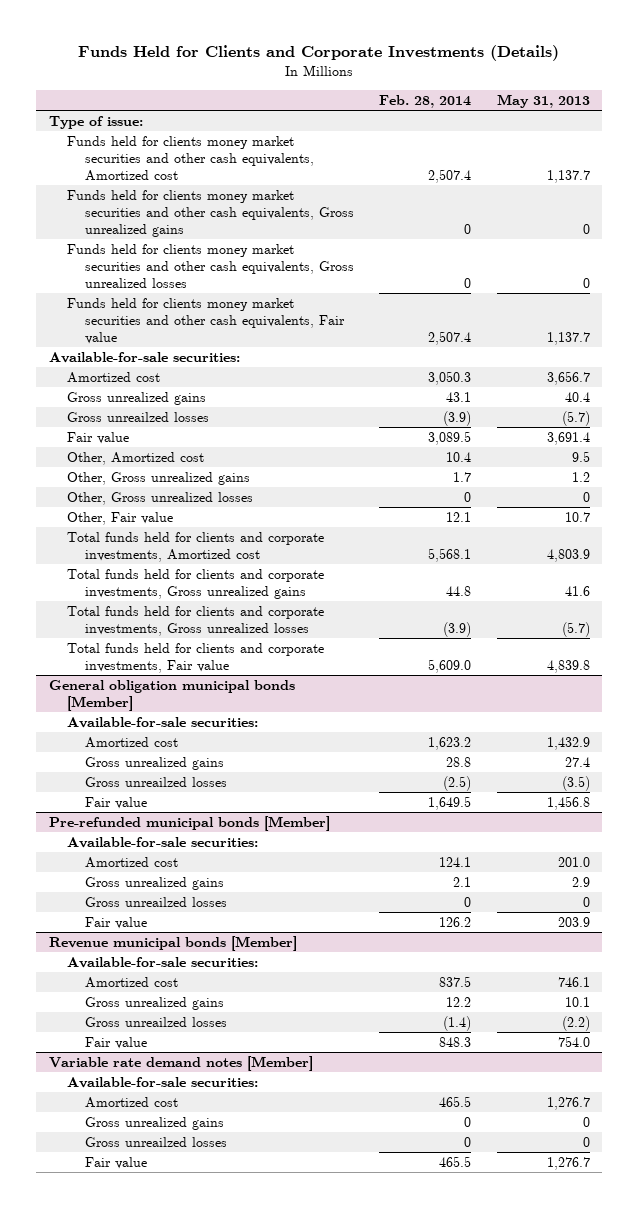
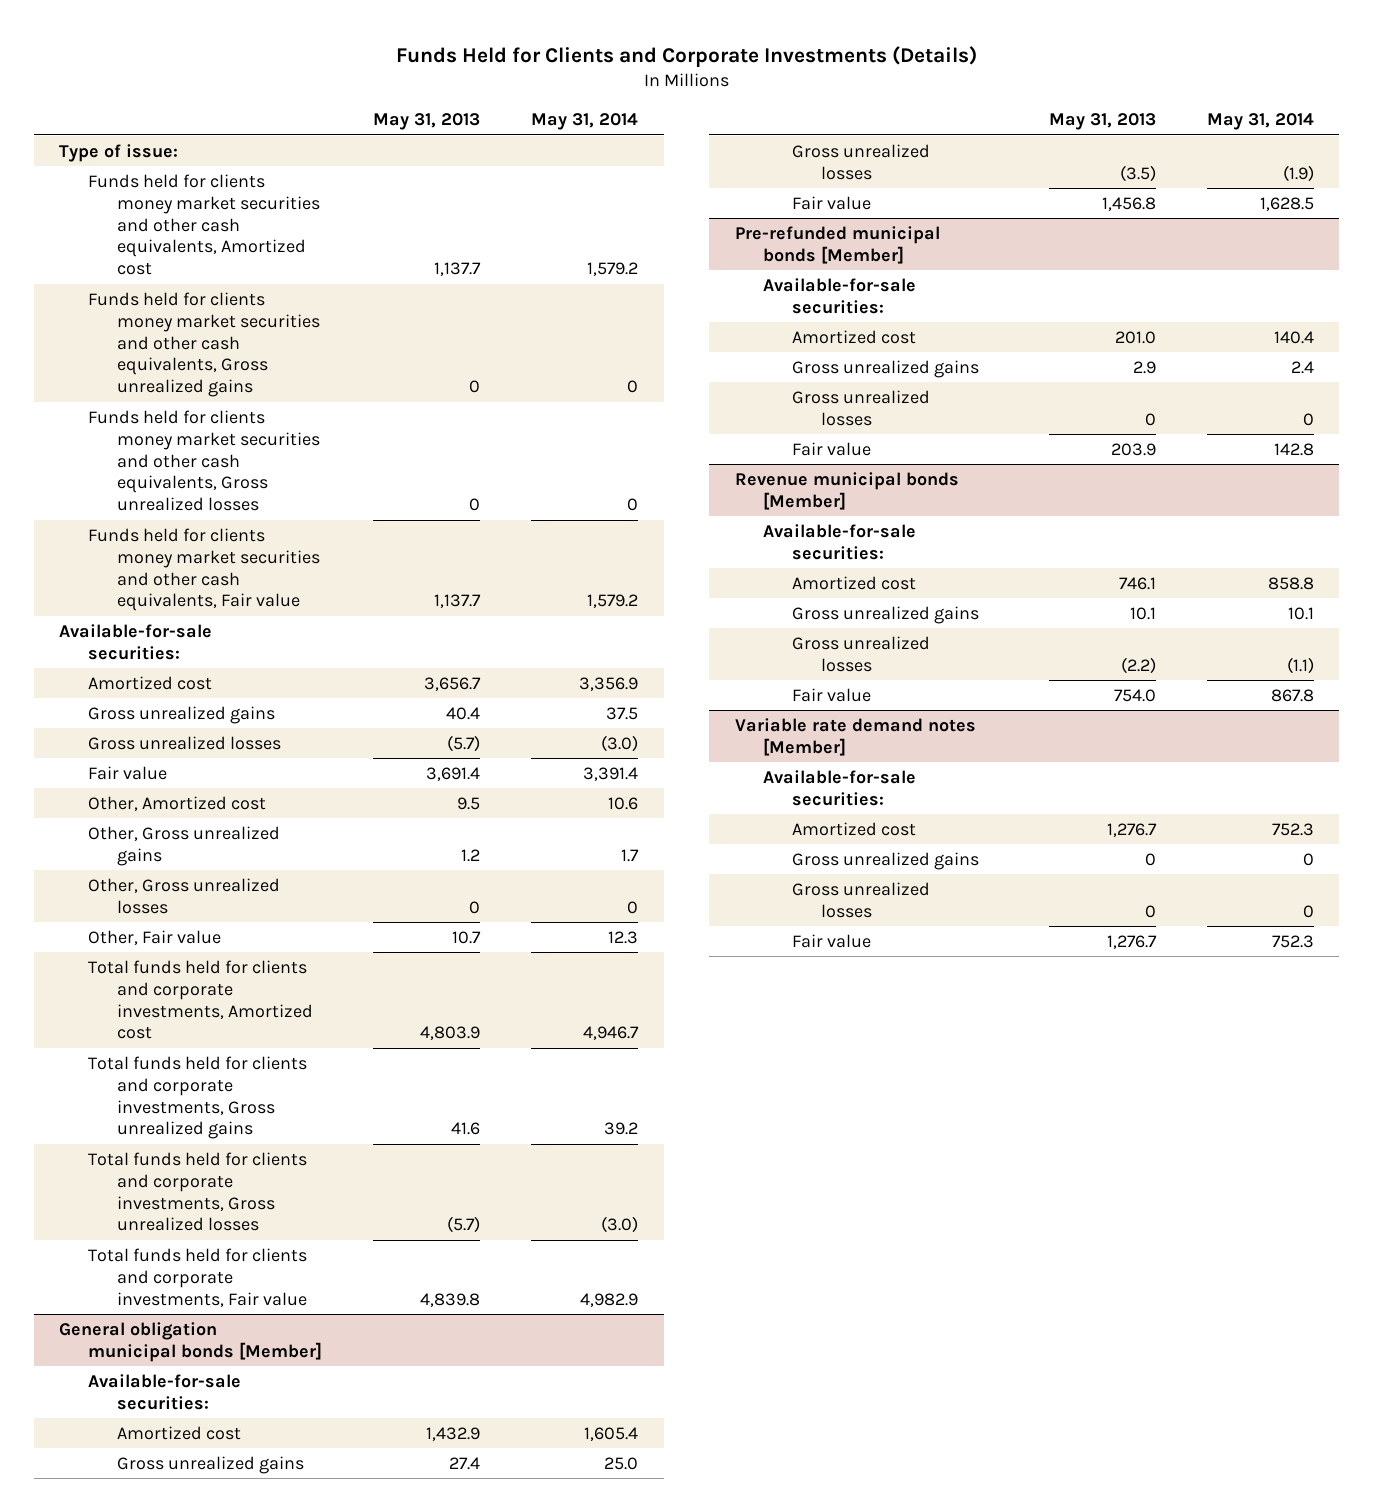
[379,94,472,108] Feb. 28, 2014 -> none
none -> [531,113,639,131] May 31, 2014
[66,411,209,422] Gross unreailzed losses -> [87,735,281,750] Gross unrealized losses
[84,776,227,787] Gross unreailzed losses -> [792,143,931,180] Gross unrealized losses
[84,896,227,907] Gross unreailzed losses -> [792,389,931,426] Gross unrealized losses
[84,1016,227,1027] Gross unreailzed losses -> [792,635,931,672] Gross unrealized losses
[84,1136,227,1147] Gross unreailzed losses -> [792,881,931,918] Gross unrealized losses

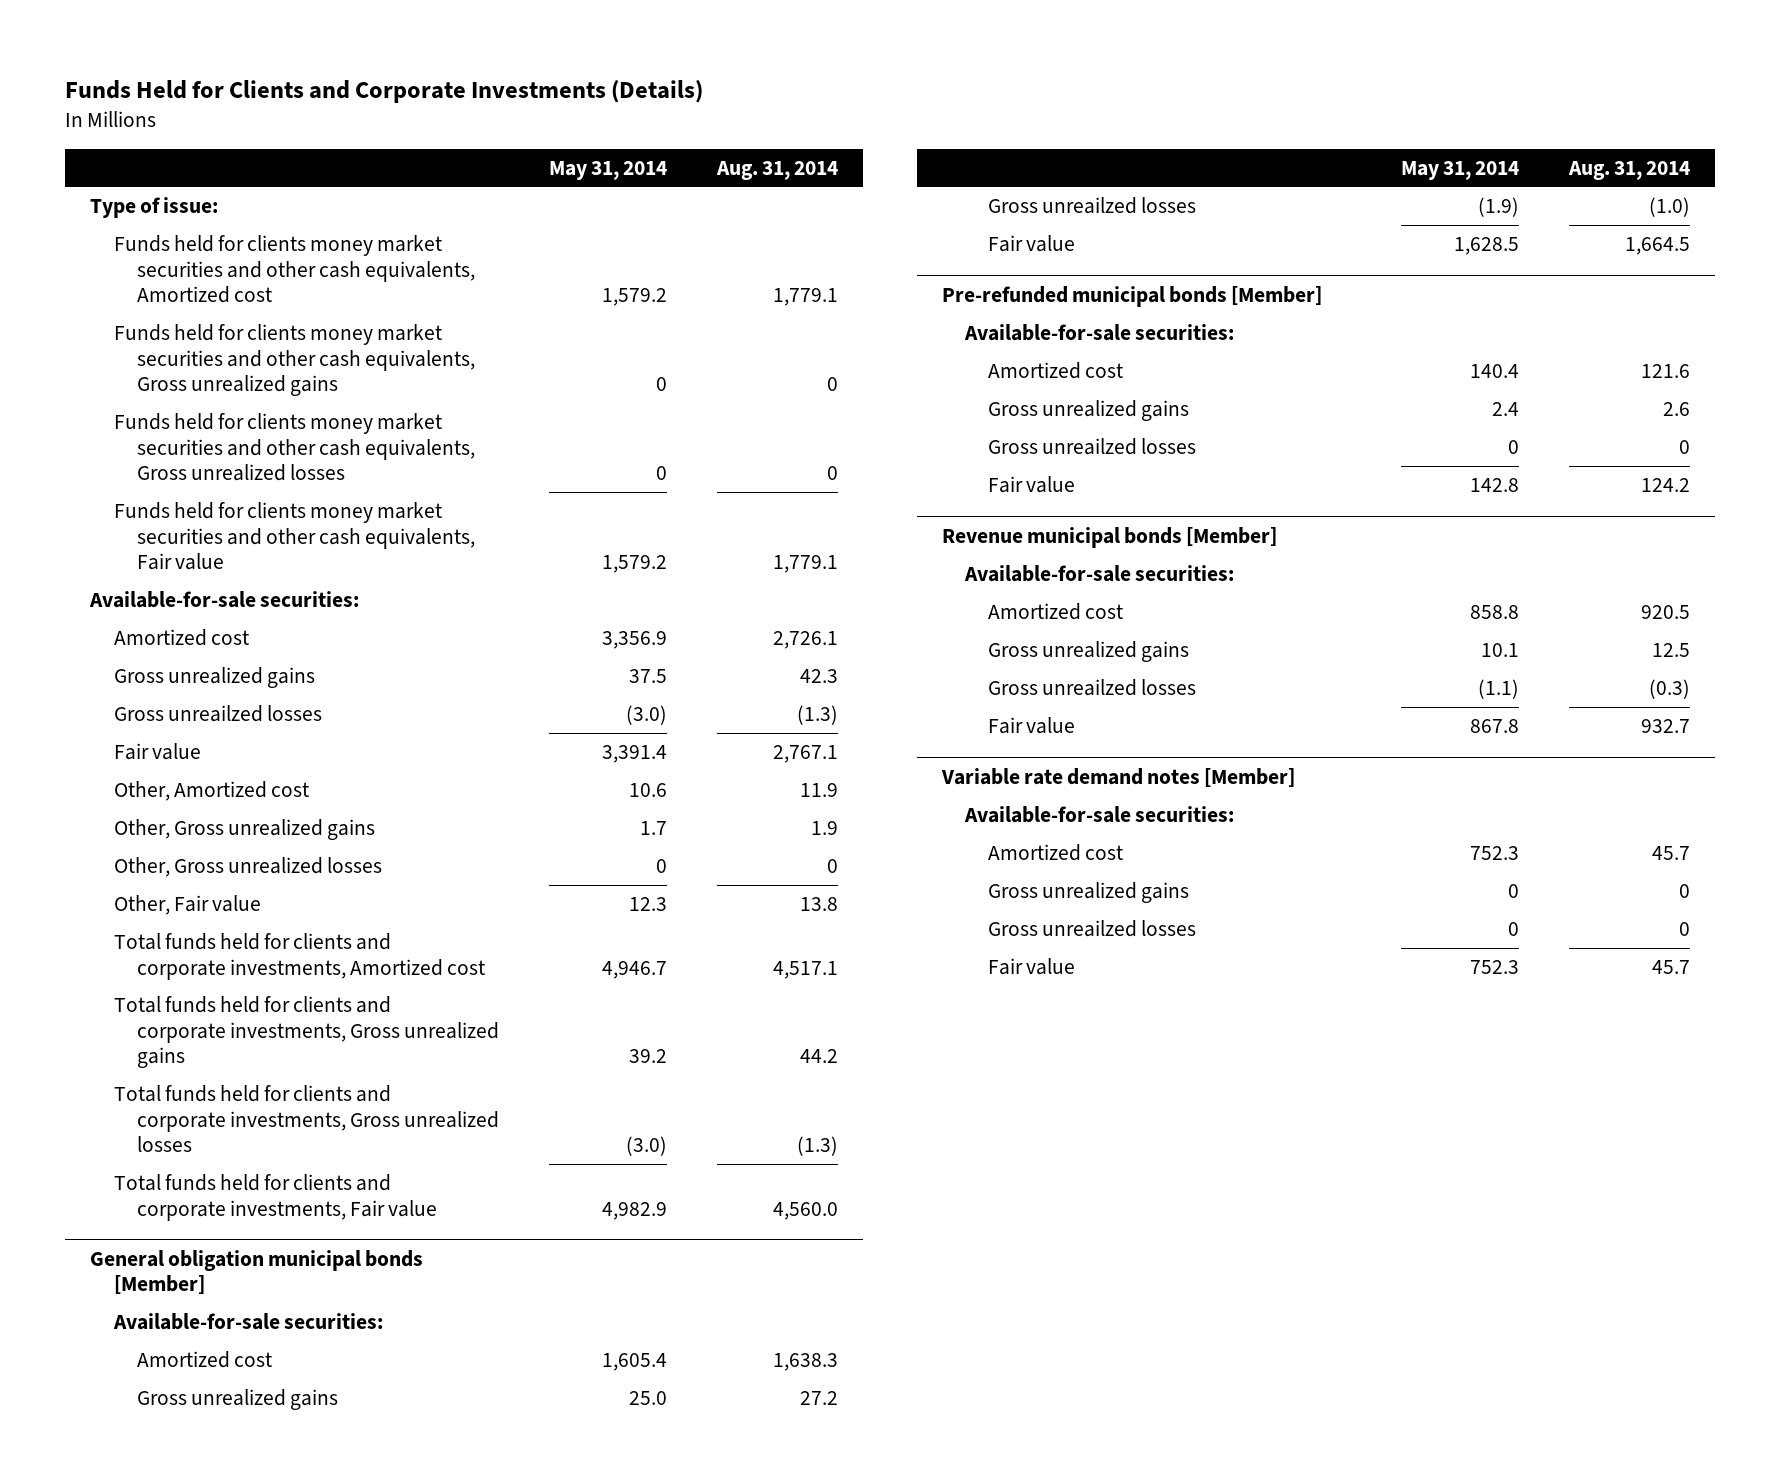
[373,113,481,131] May 31, 2013 -> none
none -> [716,160,839,180] Aug. 31, 2014
[87,735,281,750] Gross unrealized losses -> [113,704,322,722] Gross unreailzed losses
[792,143,931,180] Gross unrealized losses -> [988,196,1197,214] Gross unreailzed losses
[792,389,931,426] Gross unrealized losses -> [988,437,1197,455] Gross unreailzed losses
[792,635,931,672] Gross unrealized losses -> [988,678,1197,696] Gross unreailzed losses
[792,881,931,918] Gross unrealized losses -> [988,919,1197,937] Gross unreailzed losses

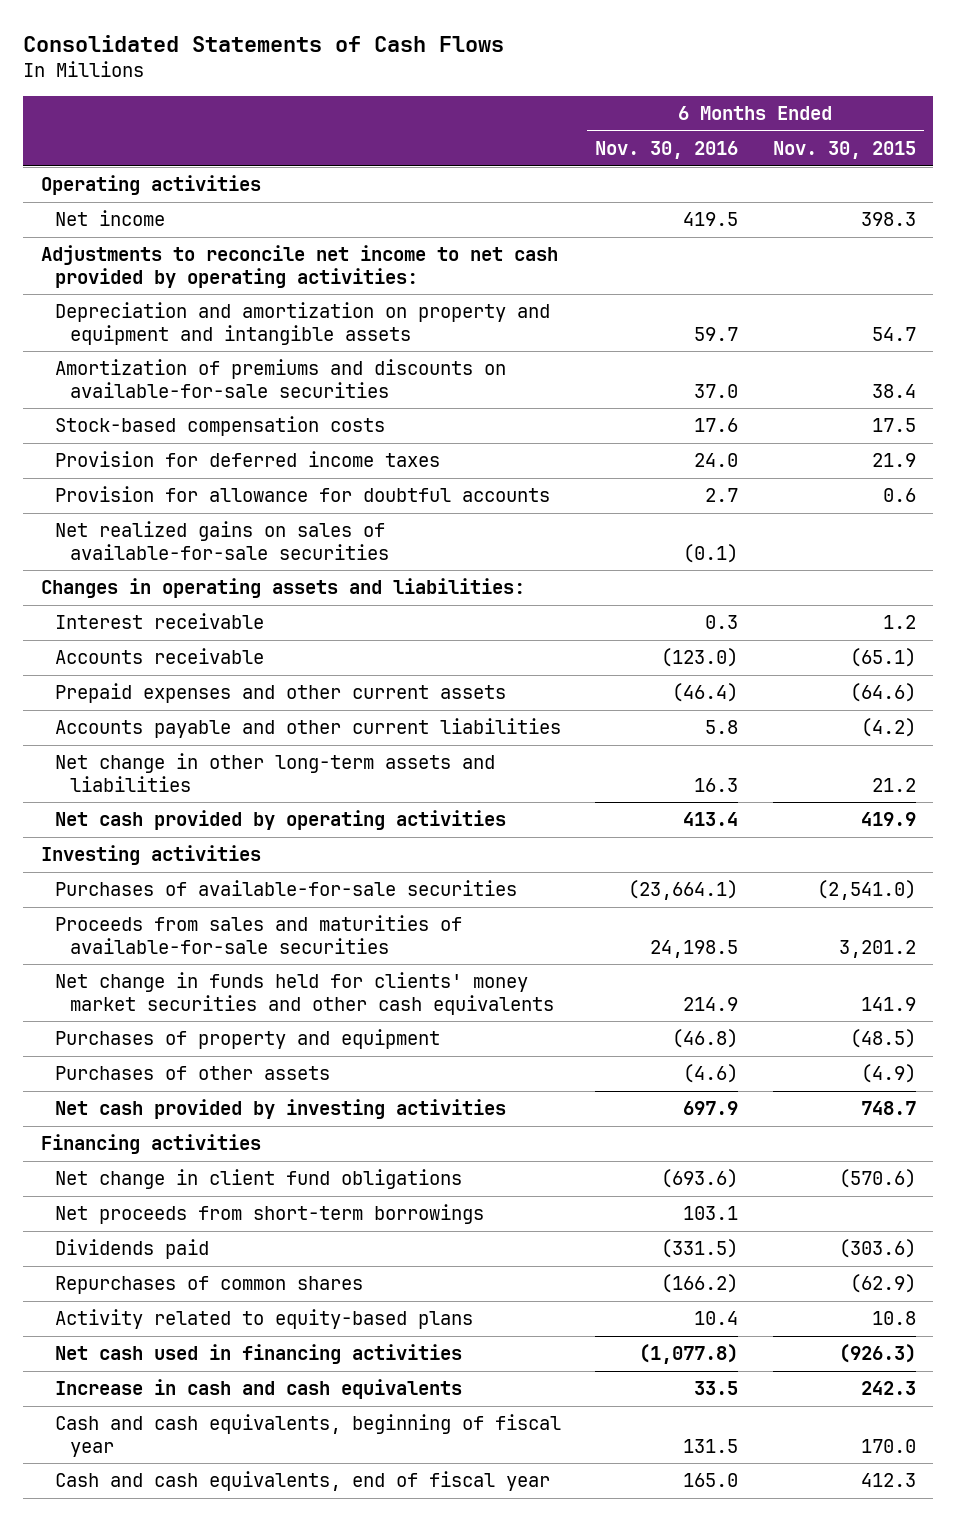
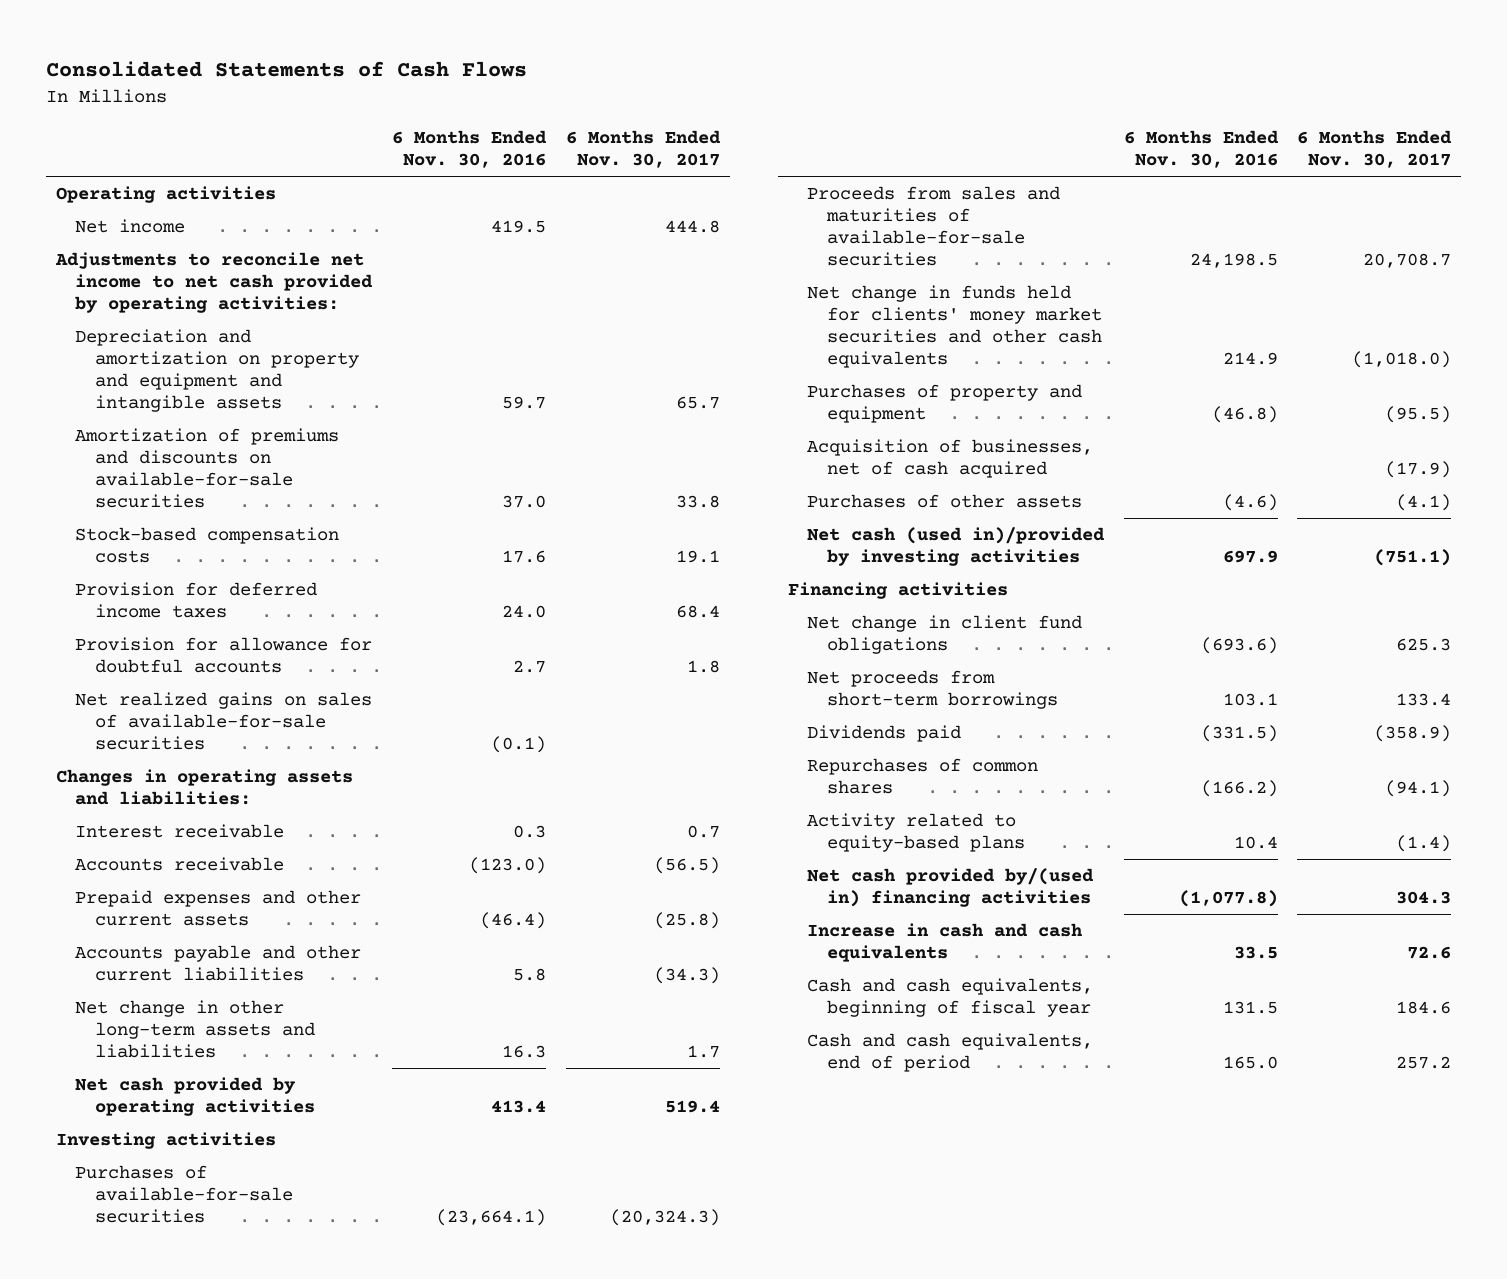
[772,140,916,159] Nov. 30, 2015 -> none
none -> [565,130,721,169] 6 Months Ended Nov. 30, 2017
none -> [807,439,1094,479] Acquisition of businesses, net of cash acquired
[55,1099,507,1120] Net cash provided by investing activities -> [807,527,1106,567] Net cash (used in)/provided by investing activities
[55,1344,463,1365] Net cash used in financing activities -> [807,868,1095,908] Net cash provided by/(used in) financing activities
[55,1471,551,1492] Cash and cash equivalents, end of fiscal year -> [807,1033,1094,1073] Cash and cash equivalents, end of period

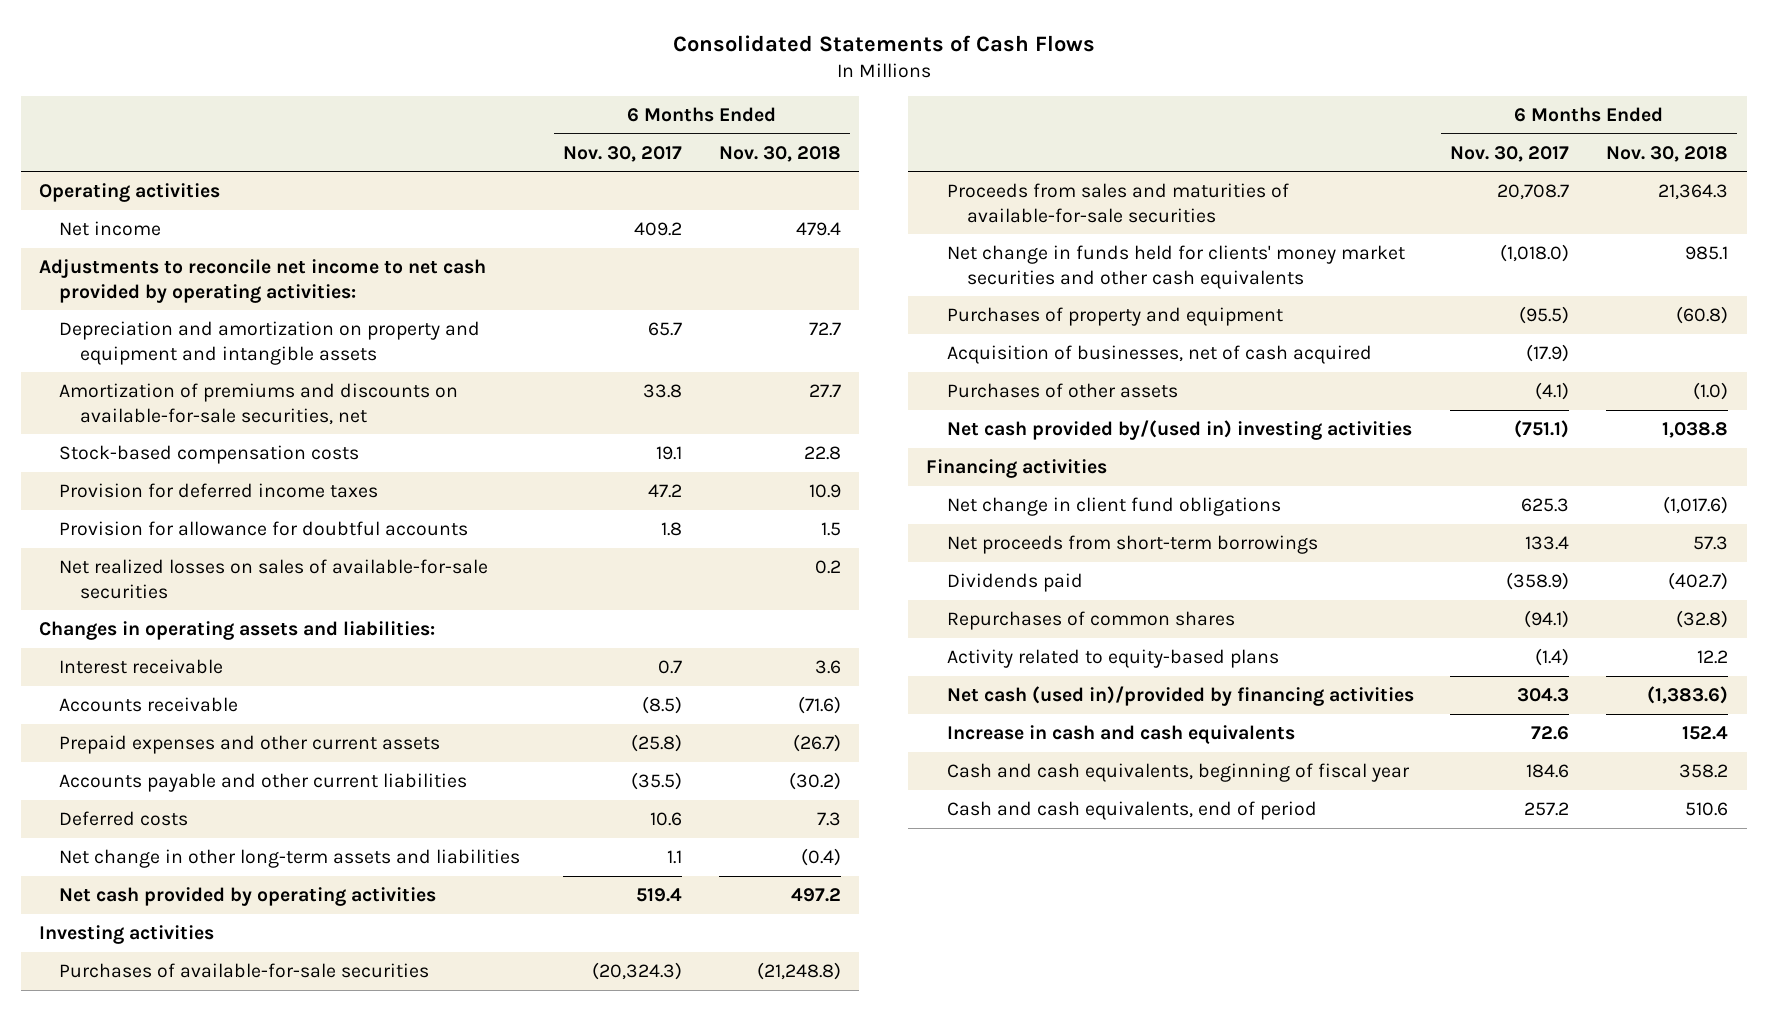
[392,130,548,169] 6 Months Ended Nov. 30, 2016 -> none
none -> [719,145,842,162] Nov. 30, 2018
[664,220,720,234] 444.8 -> [634,221,683,236] 409.2
[75,428,340,509] Amortization of premiums and discounts on available-for-sale securities -> [59,382,459,425] Amortization of premiums and discounts on available-for-sale securities, net
[675,605,720,619] 68.4 -> [648,483,683,498] 47.2
[75,692,373,751] Net realized gains on sales of available-for-sale securities -> [59,558,489,599] Net realized losses on sales of available-for-sale securities
[653,857,720,875] (56.5) -> [642,695,683,714] (8.5)
[653,967,720,985] (34.3) -> [631,771,683,790] (35.5)
none -> [59,810,189,826] Deferred costs
[686,1045,720,1059] 1.7 -> [667,849,683,864] 1.1
[807,527,1106,567] Net cash (used in)/provided by investing activities -> [946,419,1412,440] Net cash provided by/(used in) investing activities
[807,868,1095,908] Net cash provided by/(used in) financing activities -> [946,685,1414,706] Net cash (used in)/provided by financing activities

